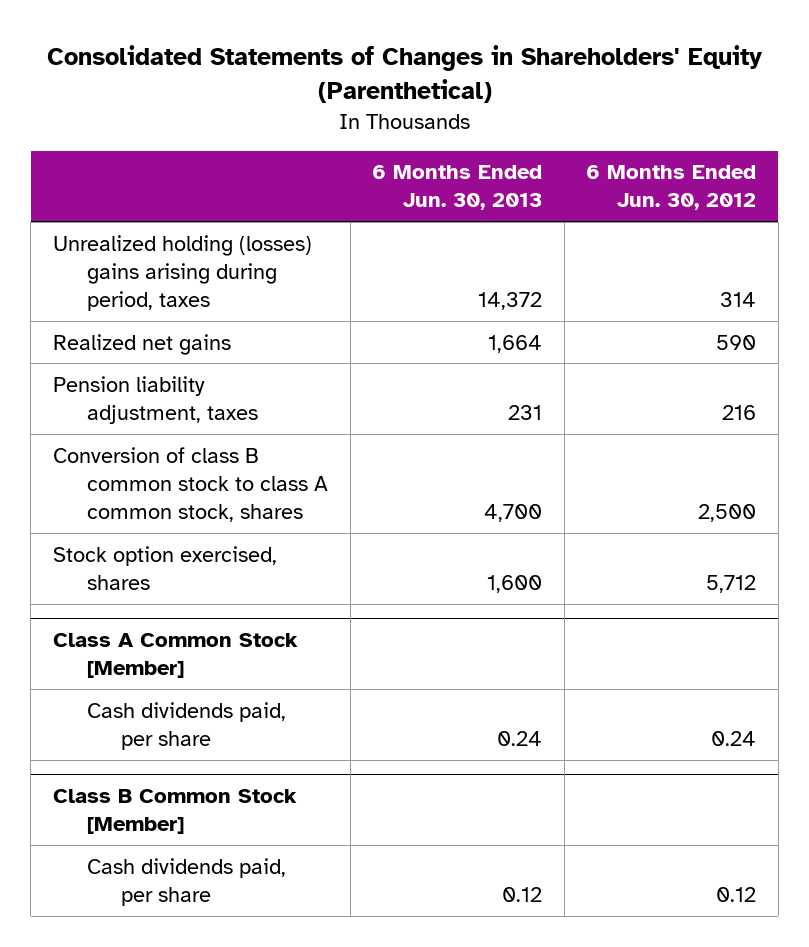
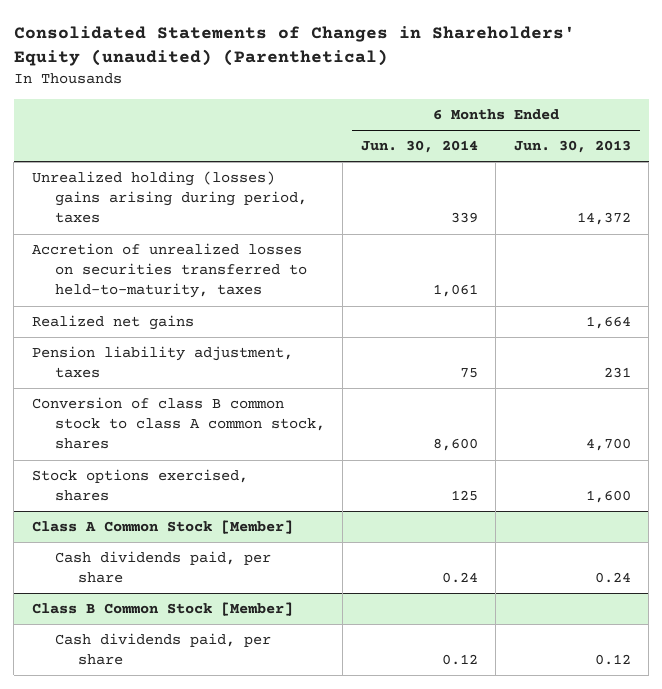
[46,44,762,103] Consolidated Statements of Changes in Shareholders' Equity (Parenthetical) -> [13,25,575,67] Consolidated Statements of Changes in Shareholders' Equity (unaudited) (Parenthetical)
[586,165,757,211] 6 Months Ended Jun. 30, 2012 -> none
none -> [360,140,478,154] Jun. 30, 2014
none -> [31,243,307,299] Accretion of unrealized losses on securities transferred to held-to-maturity, taxes
[52,545,277,590] Stock option exercised, shares -> [31,469,248,502] Stock options exercised, shares

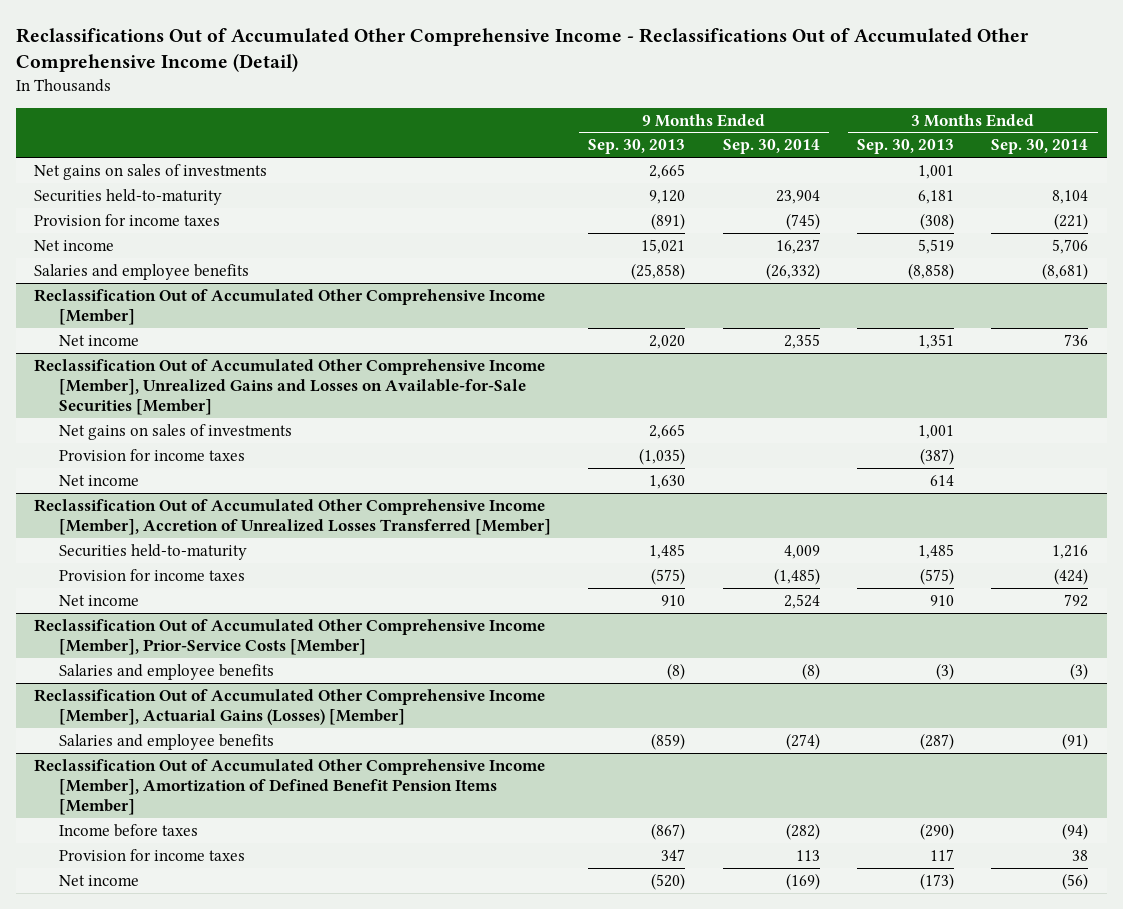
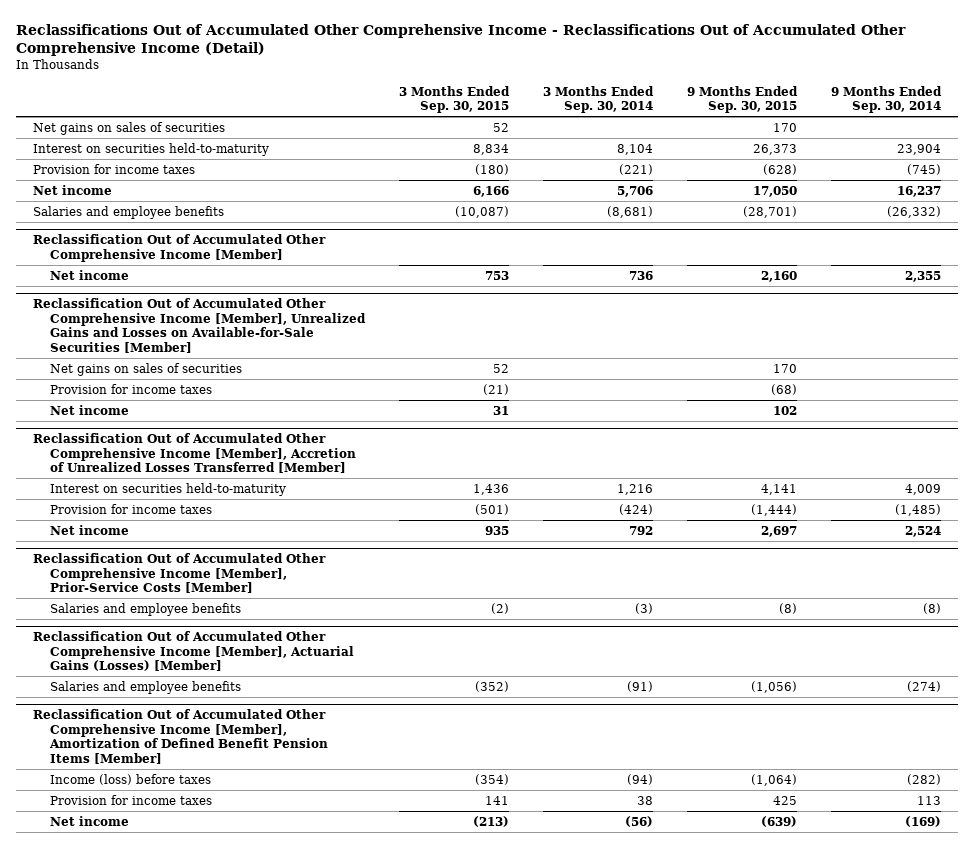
[588,139,686,155] Sep. 30, 2013 -> none
[856,139,954,155] Sep. 30, 2013 -> none
none -> [399,85,511,114] 3 Months Ended Sep. 30, 2015
none -> [687,85,799,114] 9 Months Ended Sep. 30, 2015
[34,163,268,180] Net gains on sales of investments -> [33,121,226,135] Net gains on sales of securities
[34,188,223,205] Securities held-to-maturity -> [33,142,270,156] Interest on securities held-to-maturity
[59,423,293,440] Net gains on sales of investments -> [50,362,243,376] Net gains on sales of securities
[59,543,248,560] Securities held-to-maturity -> [50,482,287,496] Interest on securities held-to-maturity
[59,823,199,837] Income before taxes -> [50,773,212,785] Income (loss) before taxes

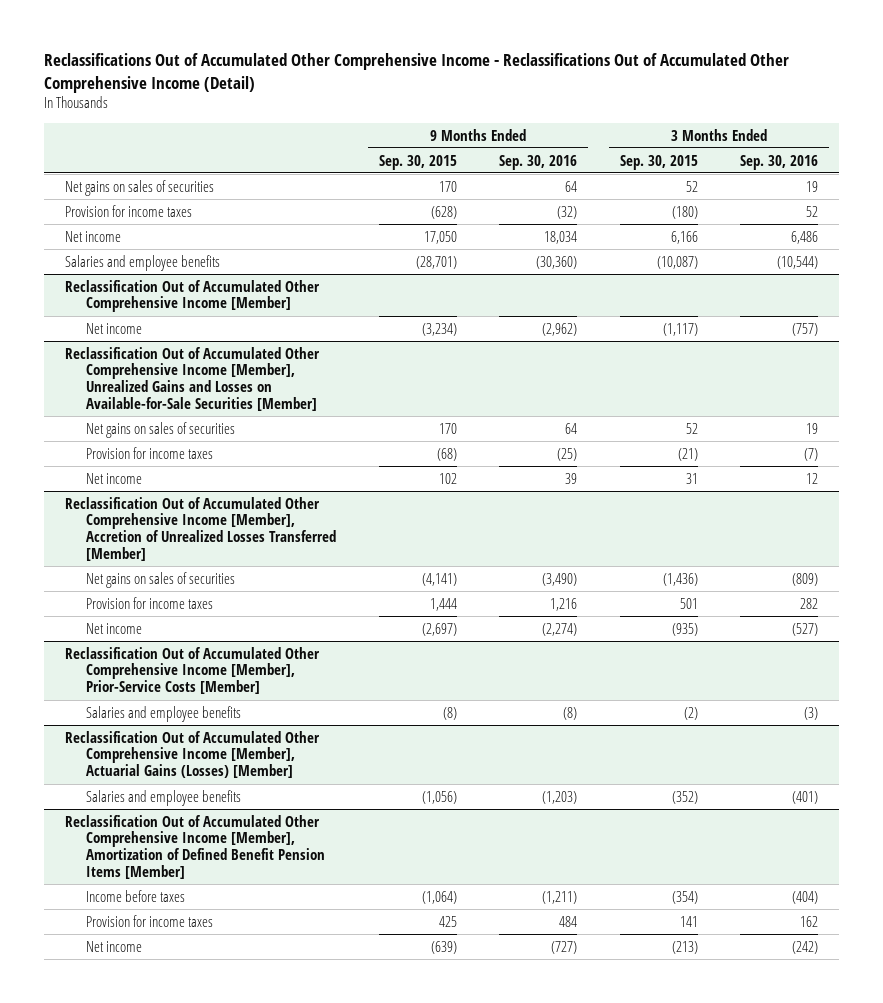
[543,85,655,114] 3 Months Ended Sep. 30, 2014 -> none
[831,85,943,114] 9 Months Ended Sep. 30, 2014 -> none
none -> [499,154,578,170] Sep. 30, 2016
none -> [740,154,819,170] Sep. 30, 2016
[33,142,270,156] Interest on securities held-to-maturity -> none
[485,270,510,280] 753 -> [662,322,698,336] (1,117)
[761,270,798,282] 2,160 -> [421,322,457,336] (3,234)
[50,482,287,496] Interest on securities held-to-maturity -> none
none -> [86,571,236,588] Net gains on sales of securities
[475,503,510,515] (501) -> [679,597,698,609] 501
[751,503,798,516] (1,444) -> [429,597,457,611] 1,444
[485,525,510,535] 935 -> [671,622,698,636] (935)
[761,525,798,537] 2,697 -> [421,622,457,636] (2,697)
[50,773,212,785] Income (loss) before taxes -> [86,889,186,902] Income before taxes

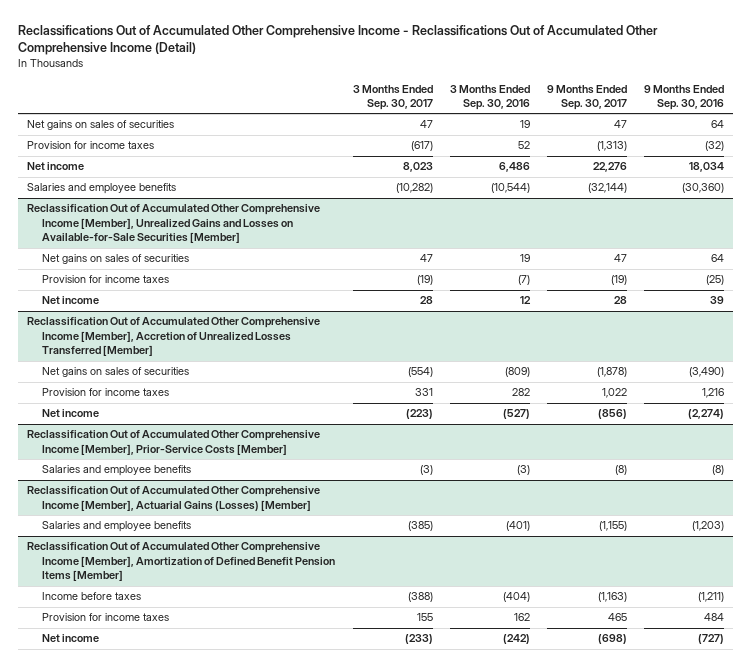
[378,154,457,170] Sep. 30, 2015 -> none
[619,154,698,170] Sep. 30, 2015 -> none
none -> [352,84,433,111] 3 Months Ended Sep. 30, 2017
none -> [547,84,628,111] 9 Months Ended Sep. 30, 2017
[64,279,320,313] Reclassification Out of Accumulated Other Comprehensive Income [Member] -> none
[86,322,143,334] Net income -> none

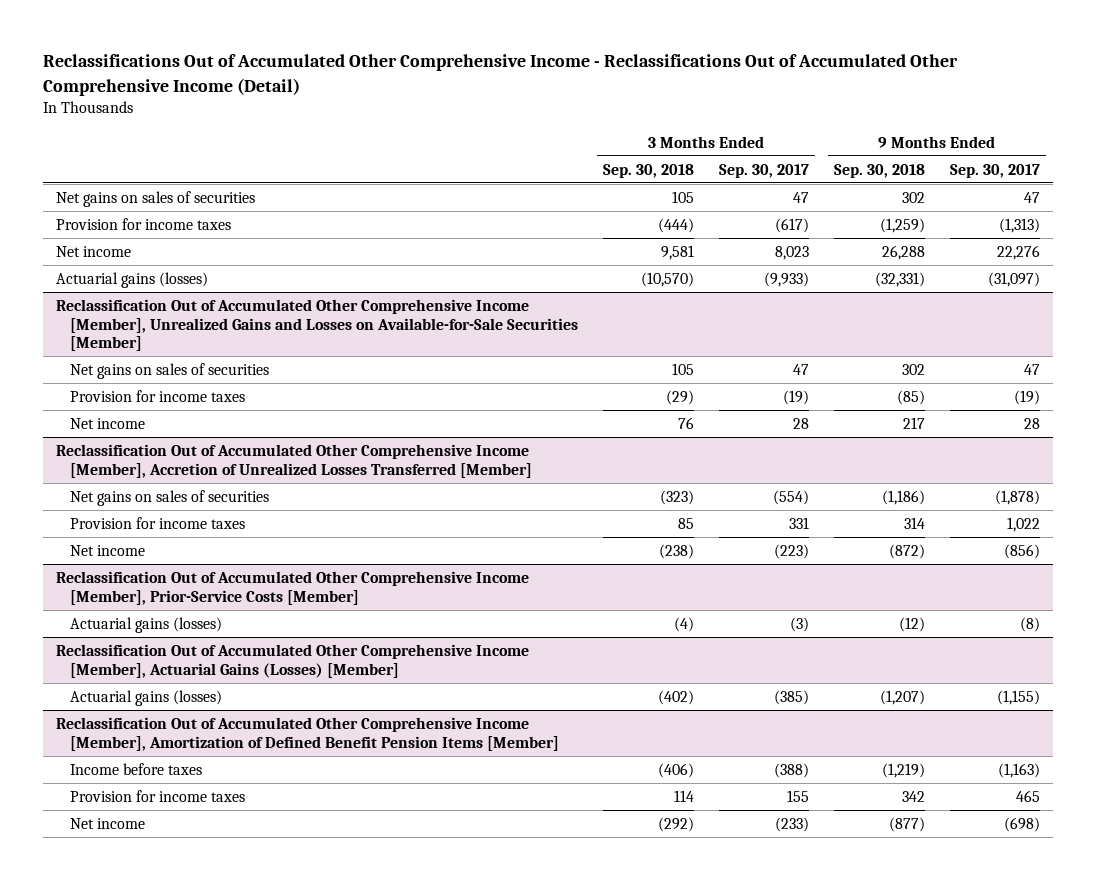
[449,84,530,111] 3 Months Ended Sep. 30, 2016 -> none
[644,84,725,111] 9 Months Ended Sep. 30, 2016 -> none
none -> [603,163,695,178] Sep. 30, 2018
none -> [834,163,926,178] Sep. 30, 2018
[26,183,176,195] Salaries and employee benefits -> none
none -> [55,271,208,288] Actuarial gains (losses)
[42,465,192,477] Salaries and employee benefits -> [69,616,222,633] Actuarial gains (losses)
[42,521,192,533] Salaries and employee benefits -> [69,689,222,706] Actuarial gains (losses)

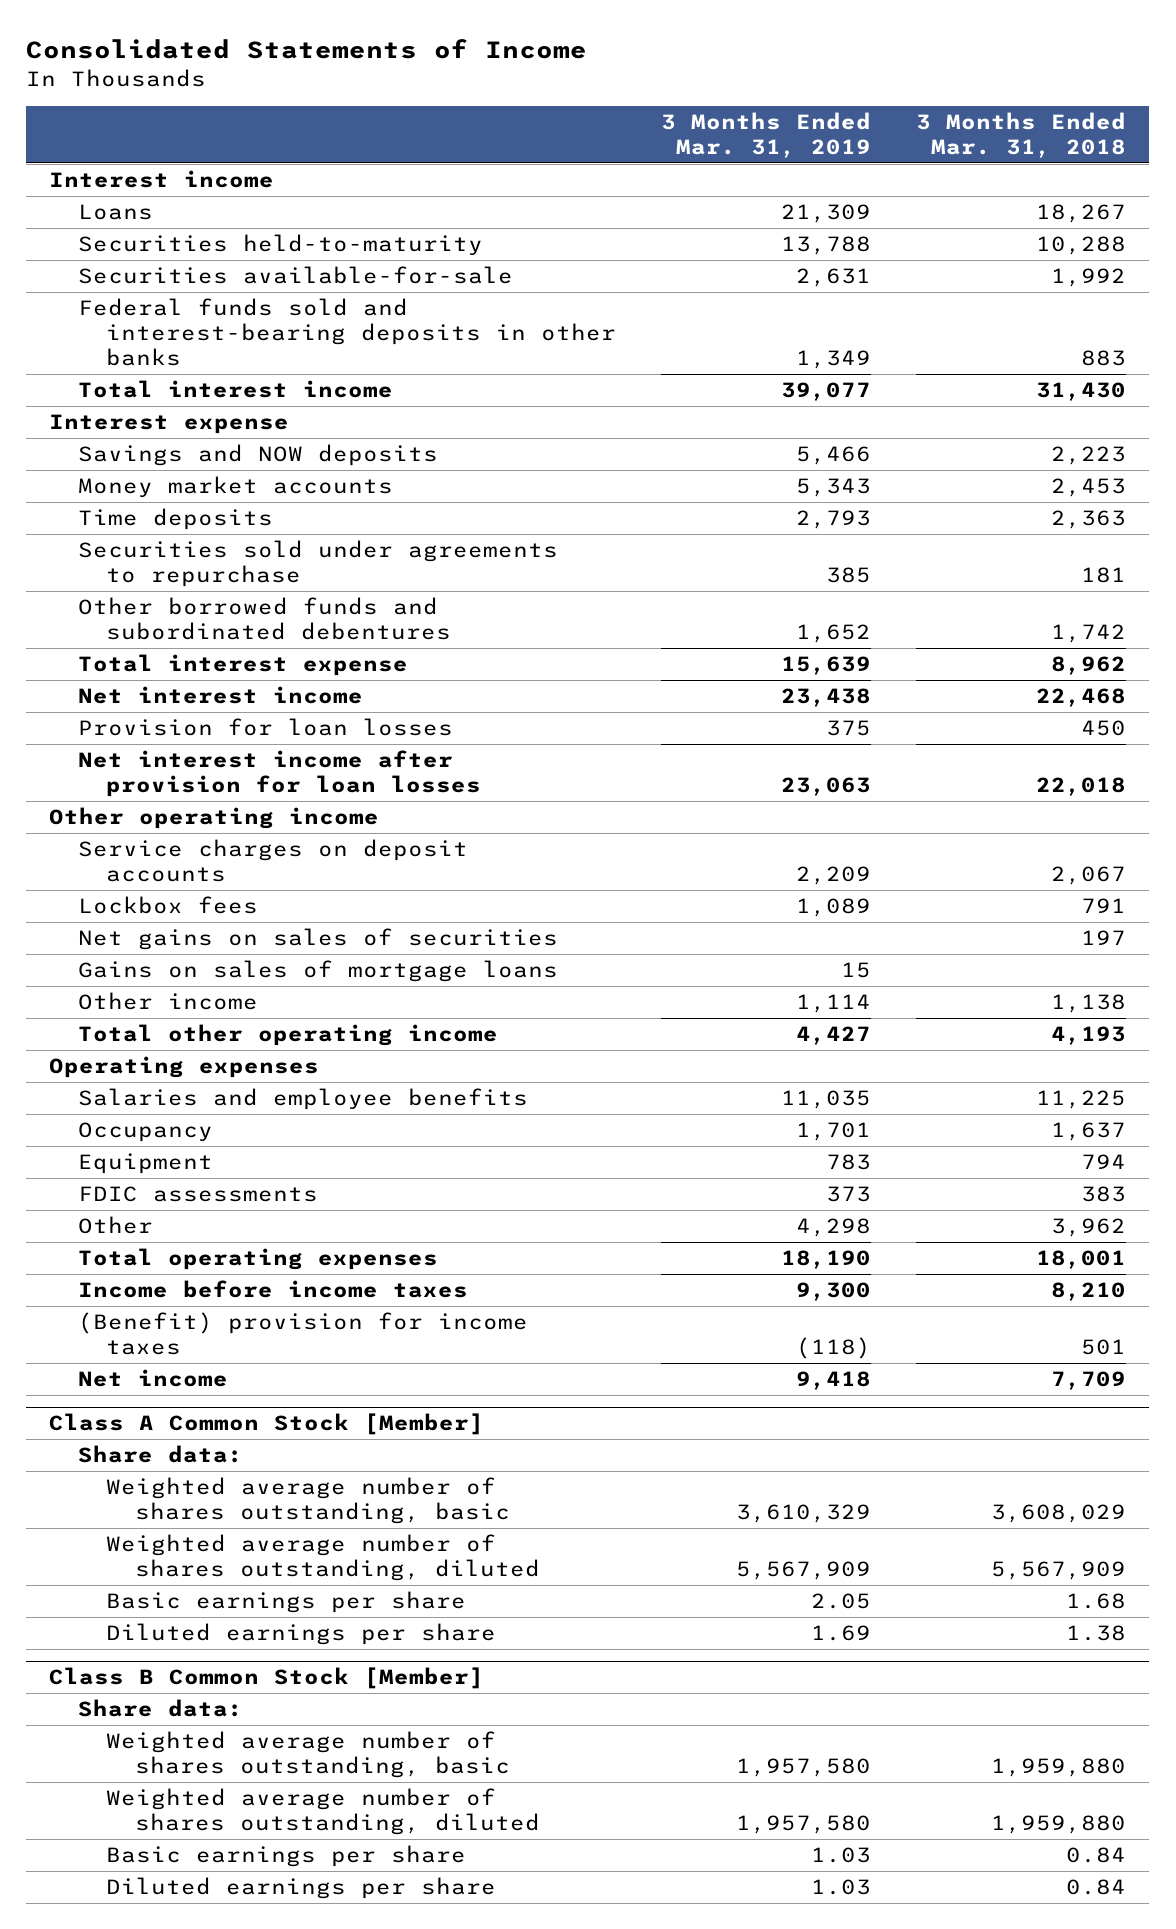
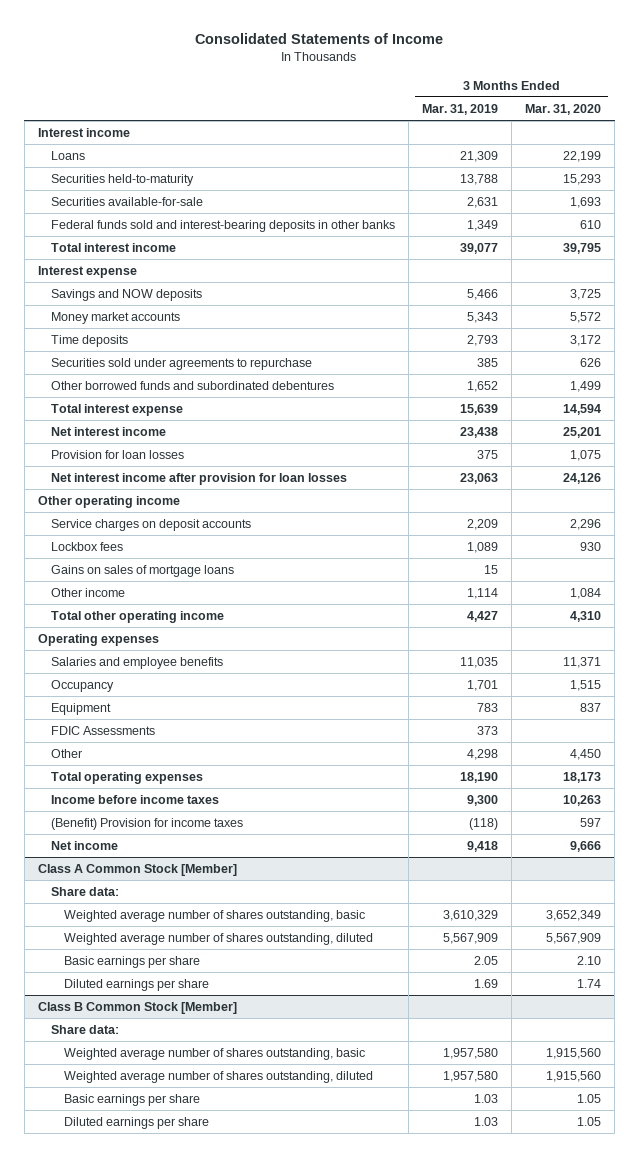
[916,111,1127,158] 3 Months Ended Mar. 31, 2018 -> none
none -> [525,103,602,115] Mar. 31, 2020
[77,927,558,950] Net gains on sales of securities -> none
[77,1185,318,1202] FDIC assessments -> [50,725,155,735] FDIC Assessments
[77,1311,528,1355] (Benefit) provision for income taxes -> [50,817,243,830] (Benefit) Provision for income taxes

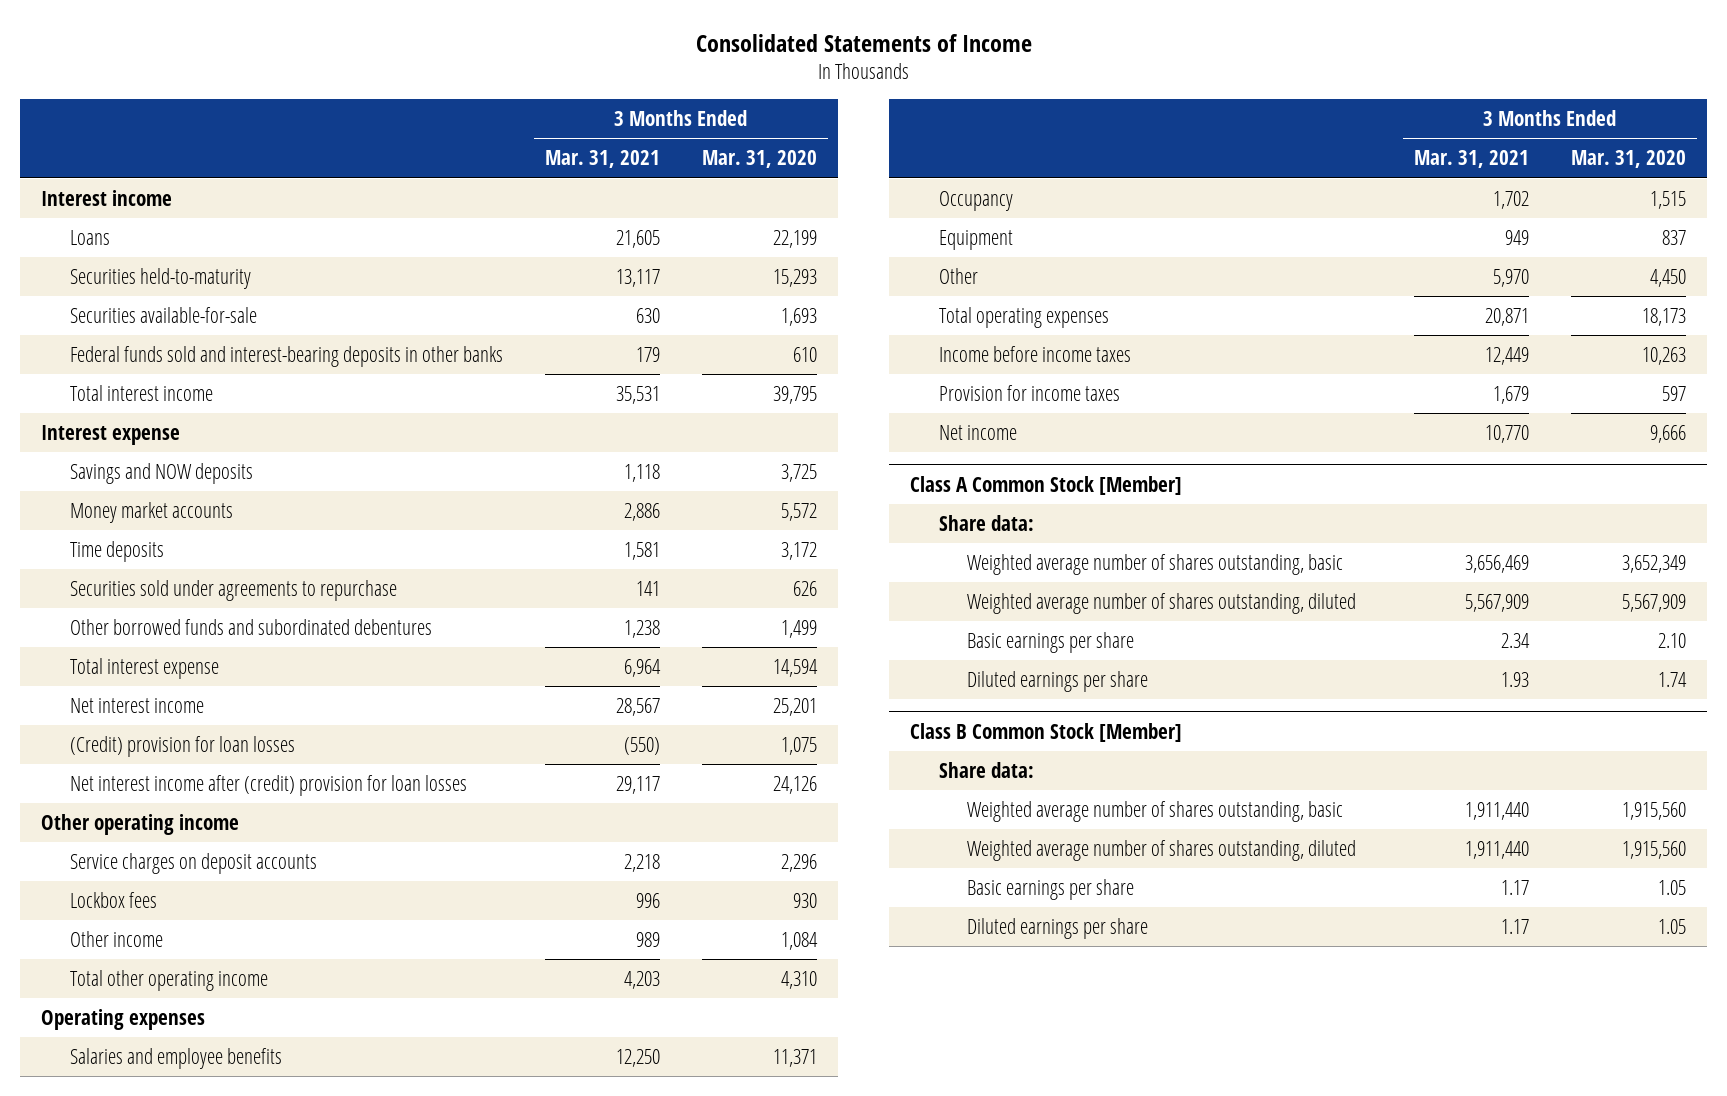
[422,103,499,115] Mar. 31, 2019 -> none
none -> [545,150,661,169] Mar. 31, 2021
[50,449,184,459] Provision for loan losses -> [69,735,295,757] (Credit) provision for loan losses
[50,472,347,485] Net interest income after provision for loan losses -> [69,774,467,796] Net interest income after (credit) provision for loan losses
[50,564,234,577] Gains on sales of mortgage loans -> none
[50,725,155,735] FDIC Assessments -> none
[50,817,243,830] (Benefit) Provision for income taxes -> [938,384,1120,401] Provision for income taxes

